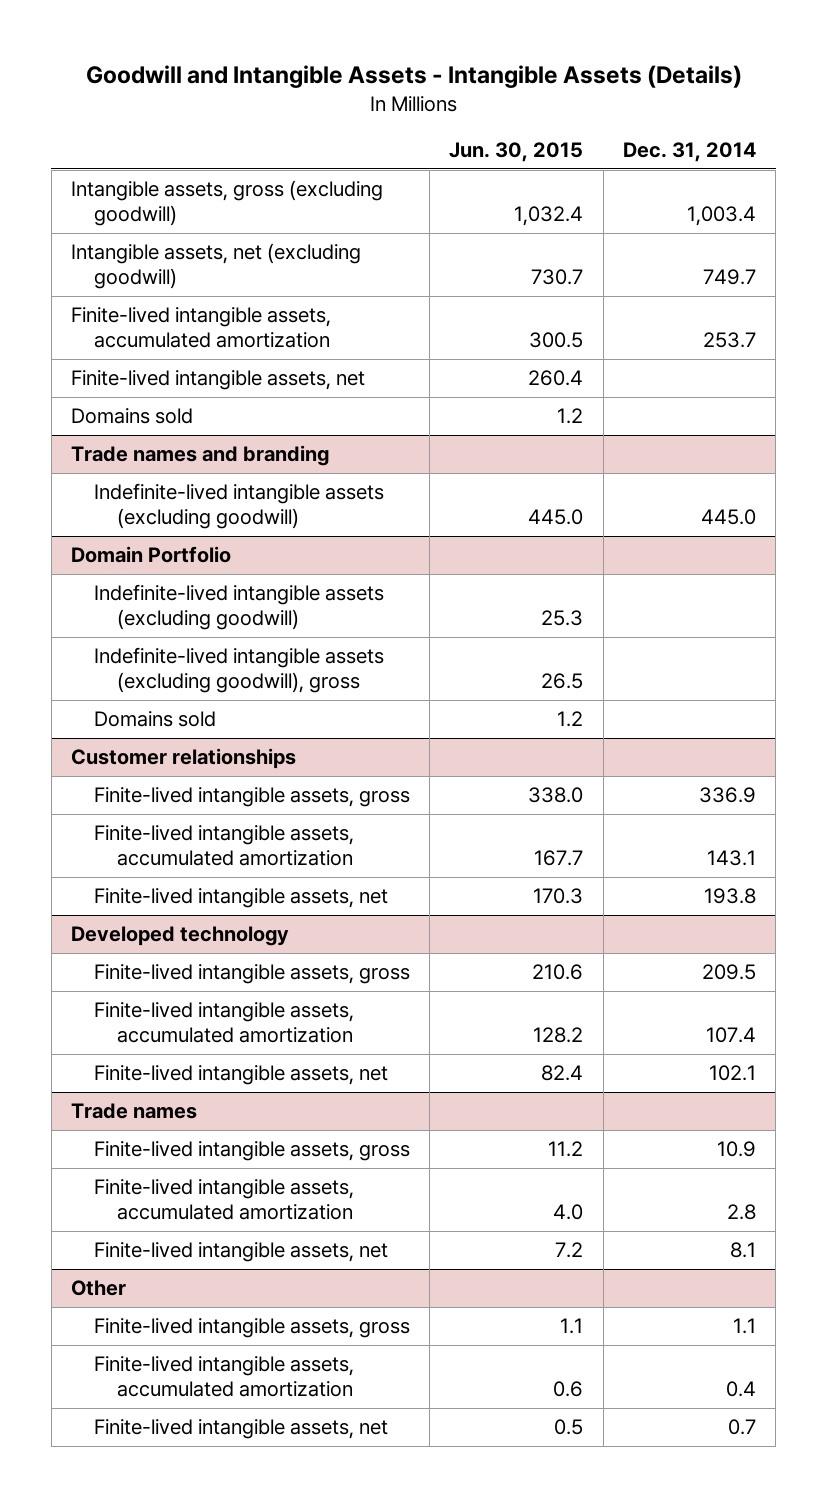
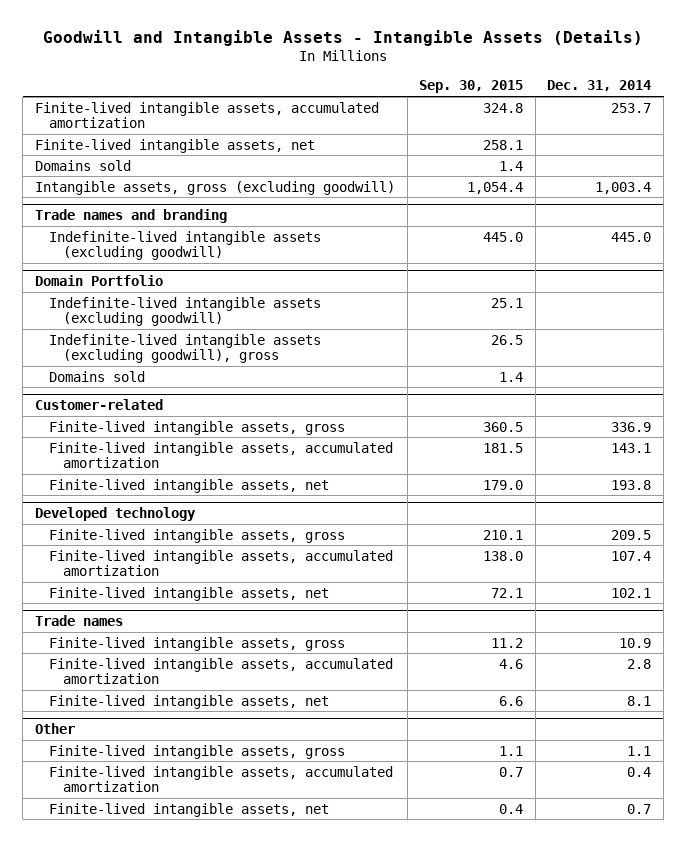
[449,142,584,163] Jun. 30, 2015 -> none
none -> [419,80,524,94] Sep. 30, 2015
[71,243,362,290] Intangible assets, net (excluding goodwill) -> none
[71,180,384,227] Intangible assets, gross (excluding goodwill) -> [34,180,395,195] Intangible assets, gross (excluding goodwill)
[71,748,297,770] Customer relationships -> none
none -> [34,399,163,411] Customer-related

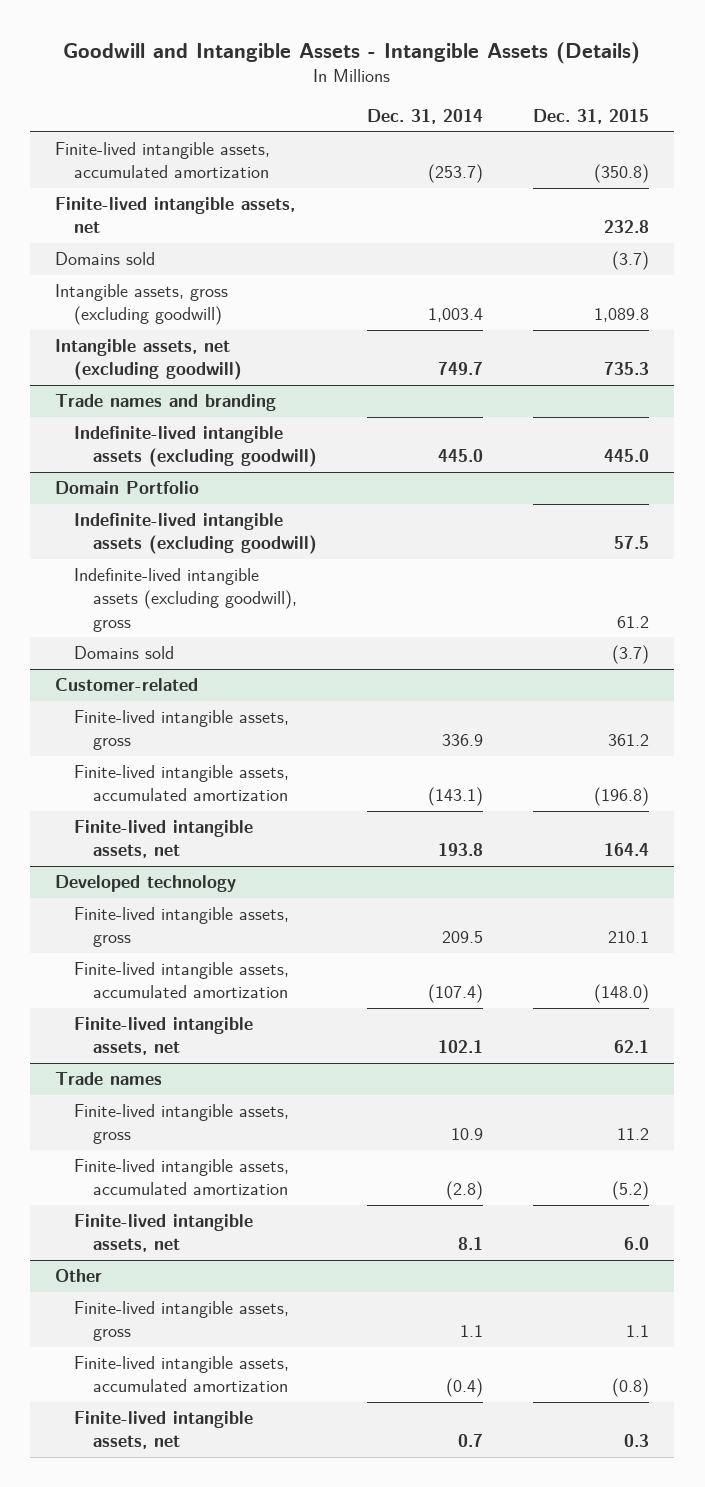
[419,80,524,94] Sep. 30, 2015 -> none
none -> [533,109,650,125] Dec. 31, 2015
[611,102,652,113] 253.7 -> [428,164,484,184] (253.7)
none -> [55,339,243,381] Intangible assets, net (excluding goodwill)
[611,442,652,453] 143.1 -> [428,787,484,807] (143.1)
[611,550,652,561] 107.4 -> [428,984,484,1004] (107.4)
[627,658,652,669] 2.8 -> [446,1181,484,1201] (2.8)
[627,766,652,777] 0.4 -> [446,1378,484,1398] (0.4)

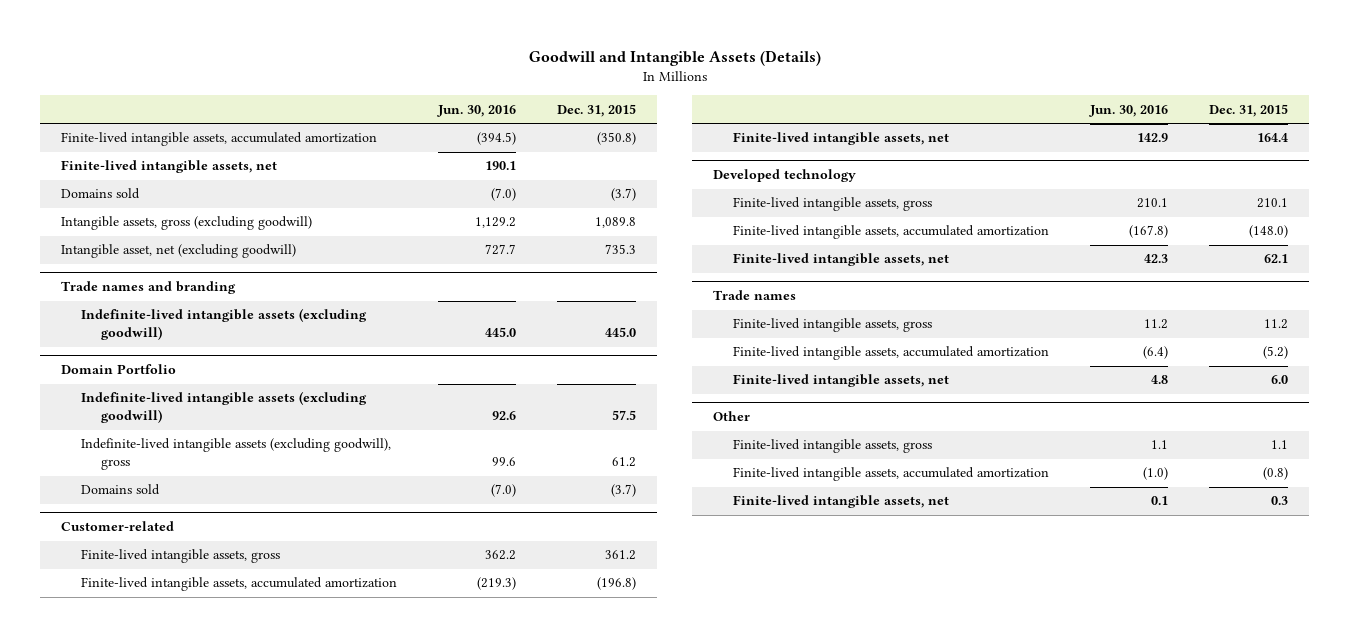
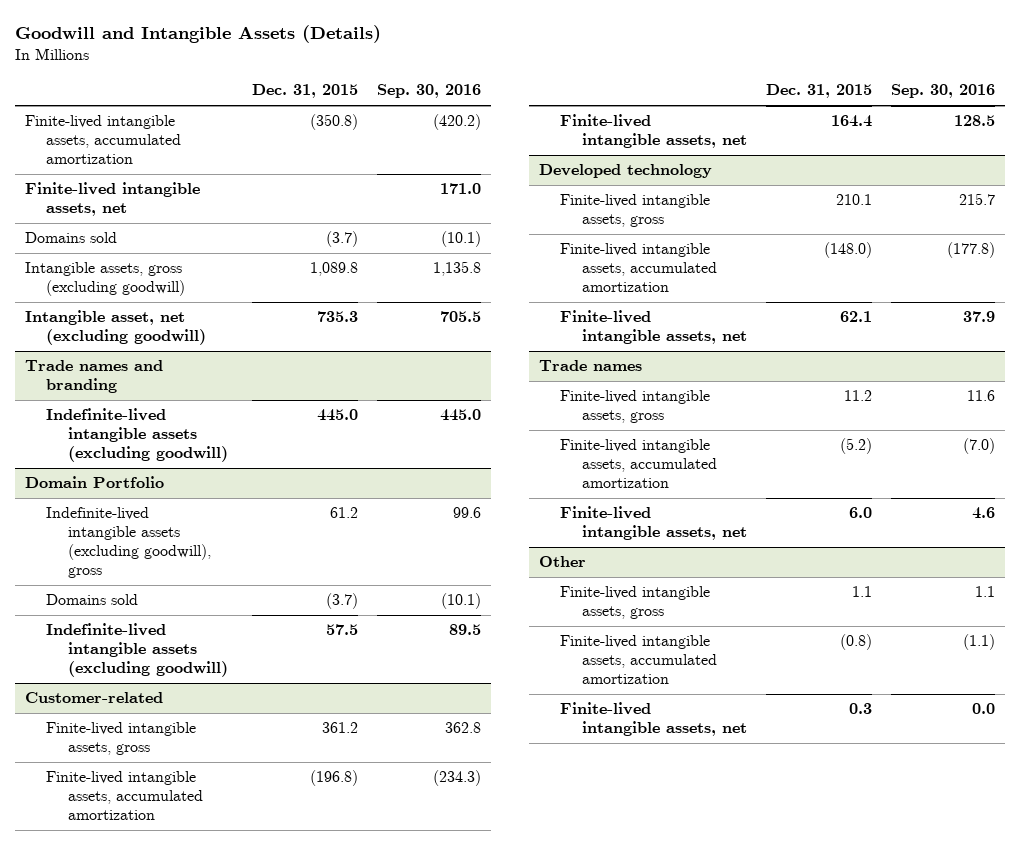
[437,104,517,117] Jun. 30, 2016 -> none
none -> [377,84,482,99] Sep. 30, 2016
[81,391,368,424] Indefinite-lived intangible assets (excluding goodwill) -> [46,623,228,678] Indefinite-lived intangible assets (excluding goodwill)

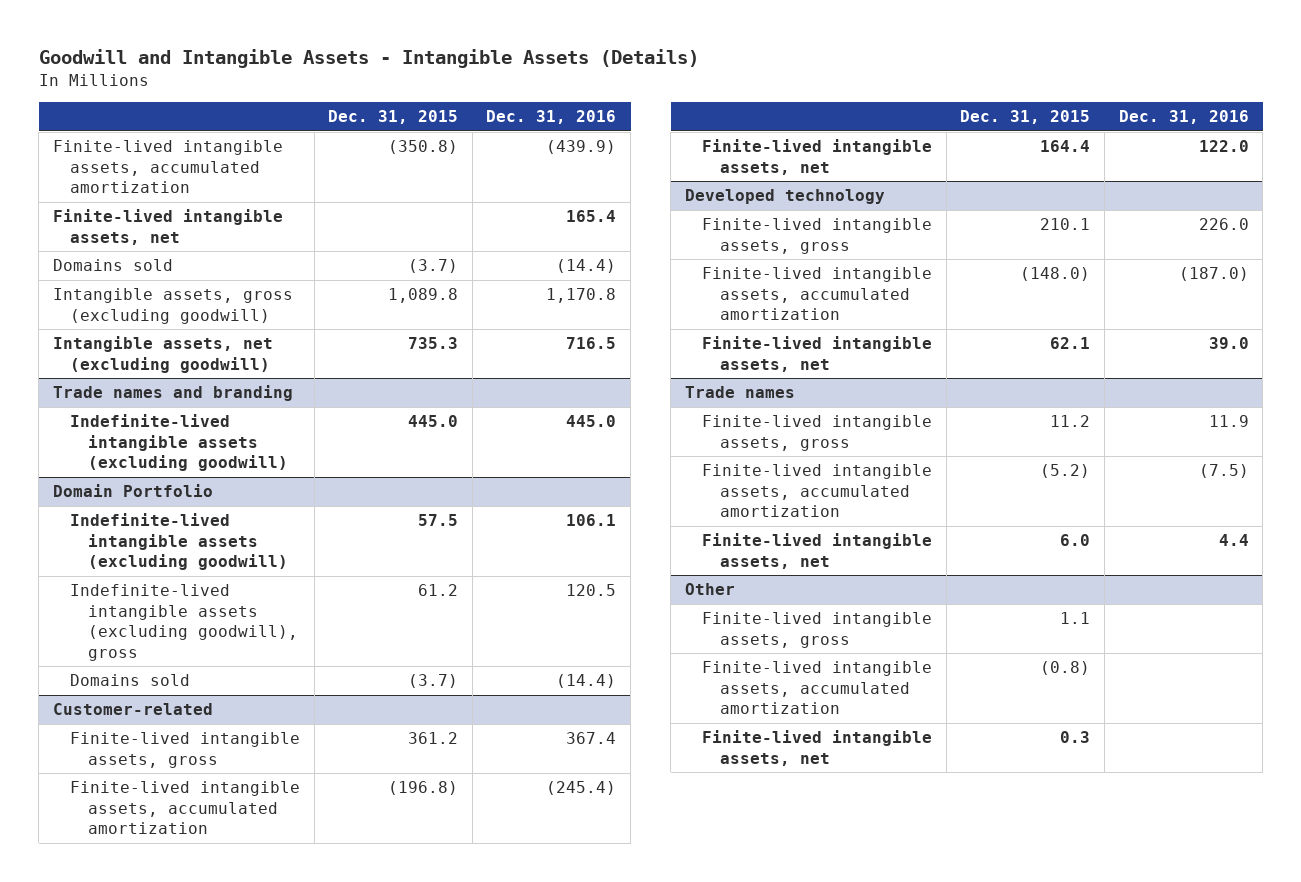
[15,25,382,44] Goodwill and Intangible Assets (Details) -> [38,48,699,68] Goodwill and Intangible Assets - Intangible Assets (Details)
[377,84,482,99] Sep. 30, 2016 -> none
none -> [486,110,617,125] Dec. 31, 2016
[24,310,207,346] Intangible asset, net (excluding goodwill) -> [52,336,273,373] Intangible assets, net (excluding goodwill)
[46,623,228,678] Indefinite-lived intangible assets (excluding goodwill) -> [70,513,288,571] Indefinite-lived intangible assets (excluding goodwill)

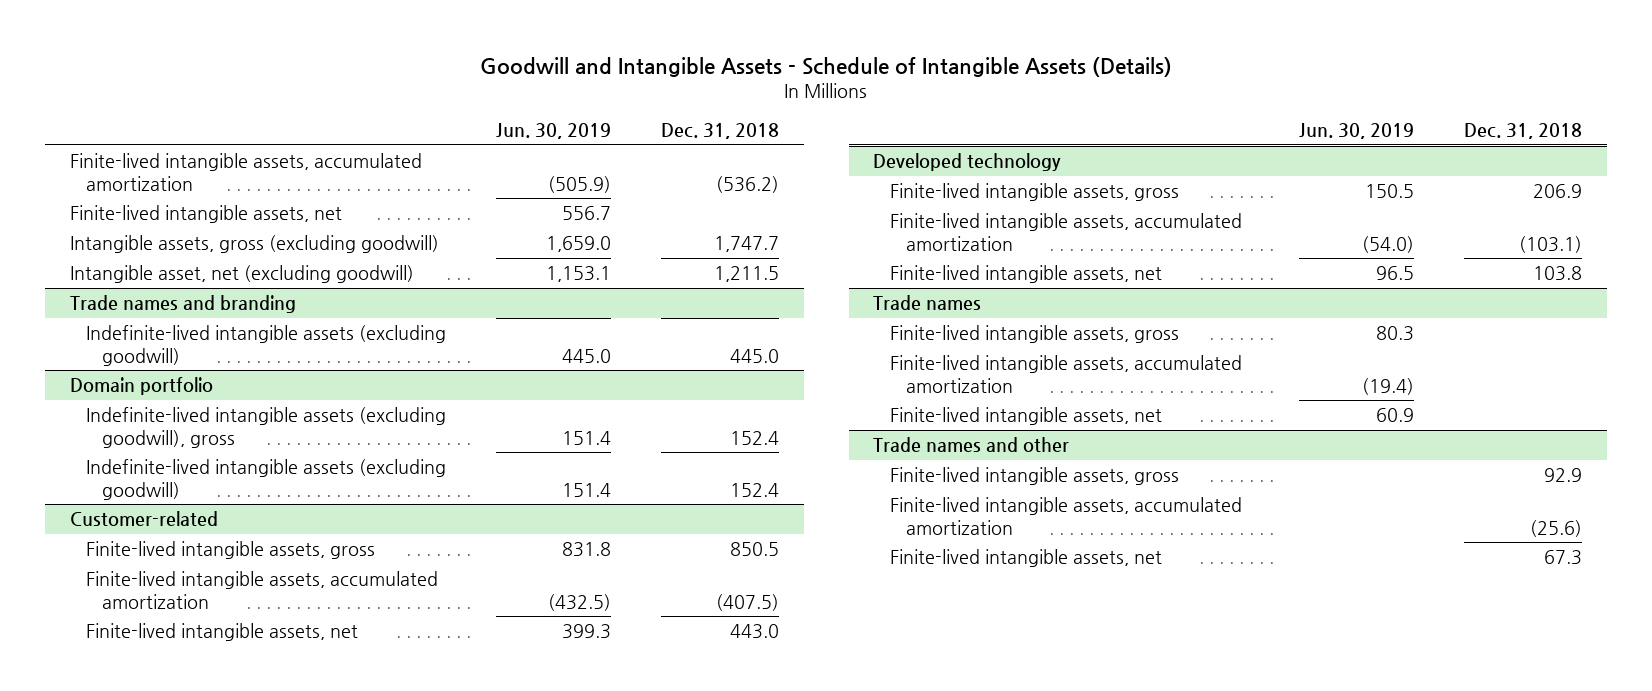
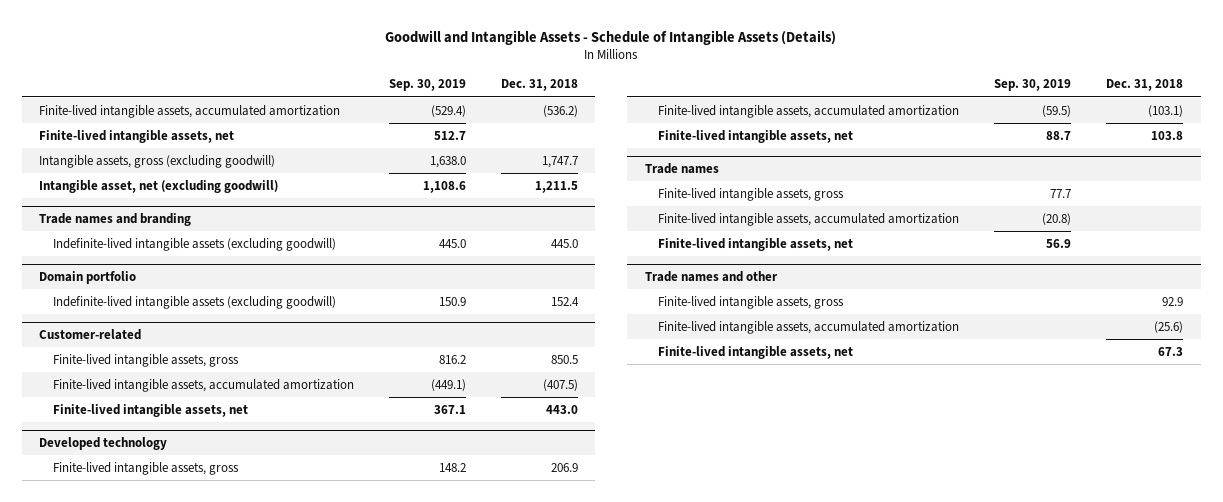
[495,122,611,139] Jun. 30, 2019 -> none
none -> [388,79,466,92] Sep. 30, 2019
[86,407,447,448] Indefinite-lived intangible assets (excluding goodwill), gross -> none

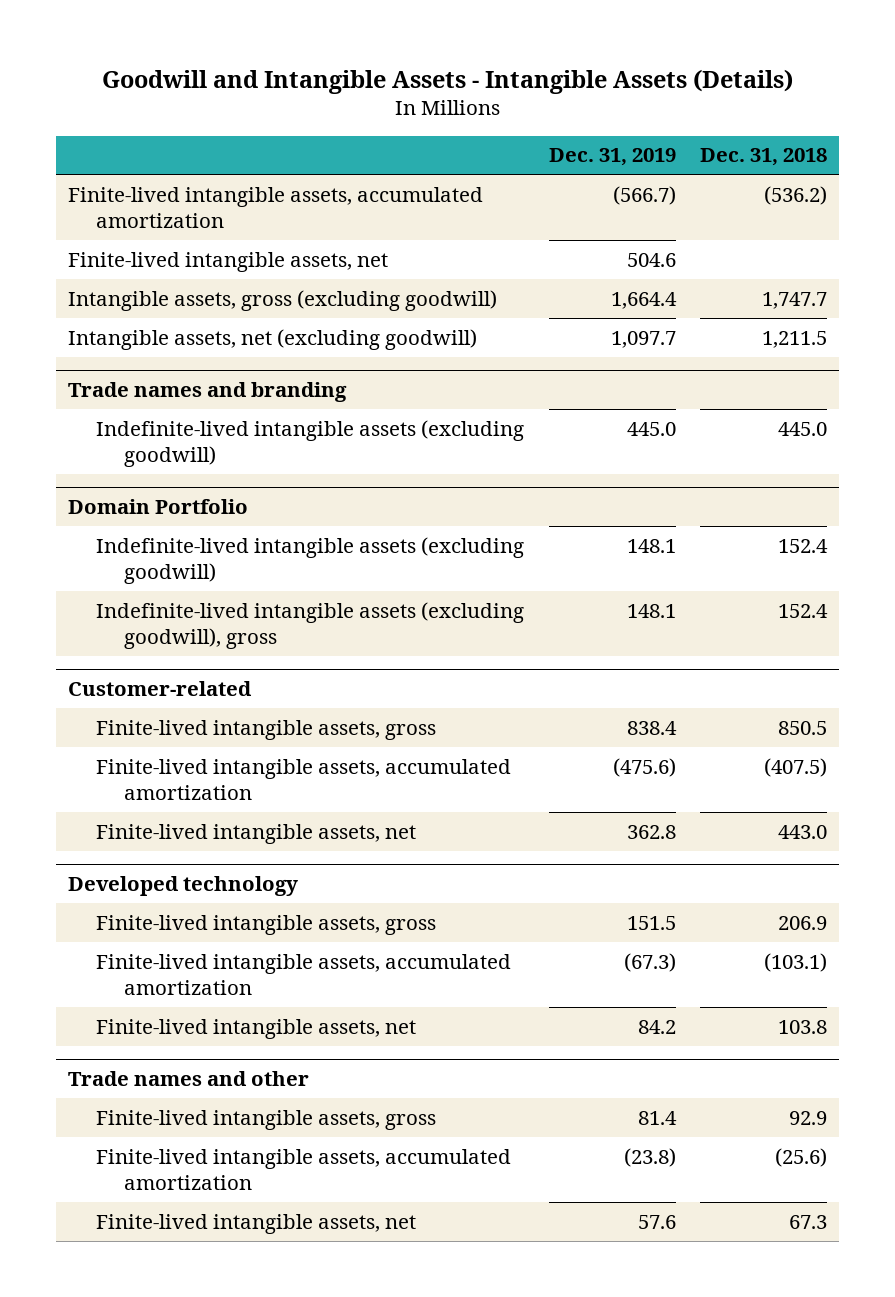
[385,29,837,45] Goodwill and Intangible Assets - Schedule of Intangible Assets (Details) -> [101,68,793,94] Goodwill and Intangible Assets - Intangible Assets (Details)
[388,79,466,92] Sep. 30, 2019 -> none
none -> [548,148,676,167] Dec. 31, 2019
[39,179,279,193] Intangible asset, net (excluding goodwill) -> [68,328,478,350] Intangible assets, net (excluding goodwill)
[39,270,137,284] Domain portfolio -> [68,498,249,514] Domain Portfolio
none -> [96,601,525,649] Indefinite-lived intangible assets (excluding goodwill), gross
[644,162,719,174] Trade names -> none
[658,187,845,201] Finite-lived intangible assets, gross -> none
[658,212,960,226] Finite-lived intangible assets, accumulated amortization -> none
[658,237,854,251] Finite-lived intangible assets, net -> none

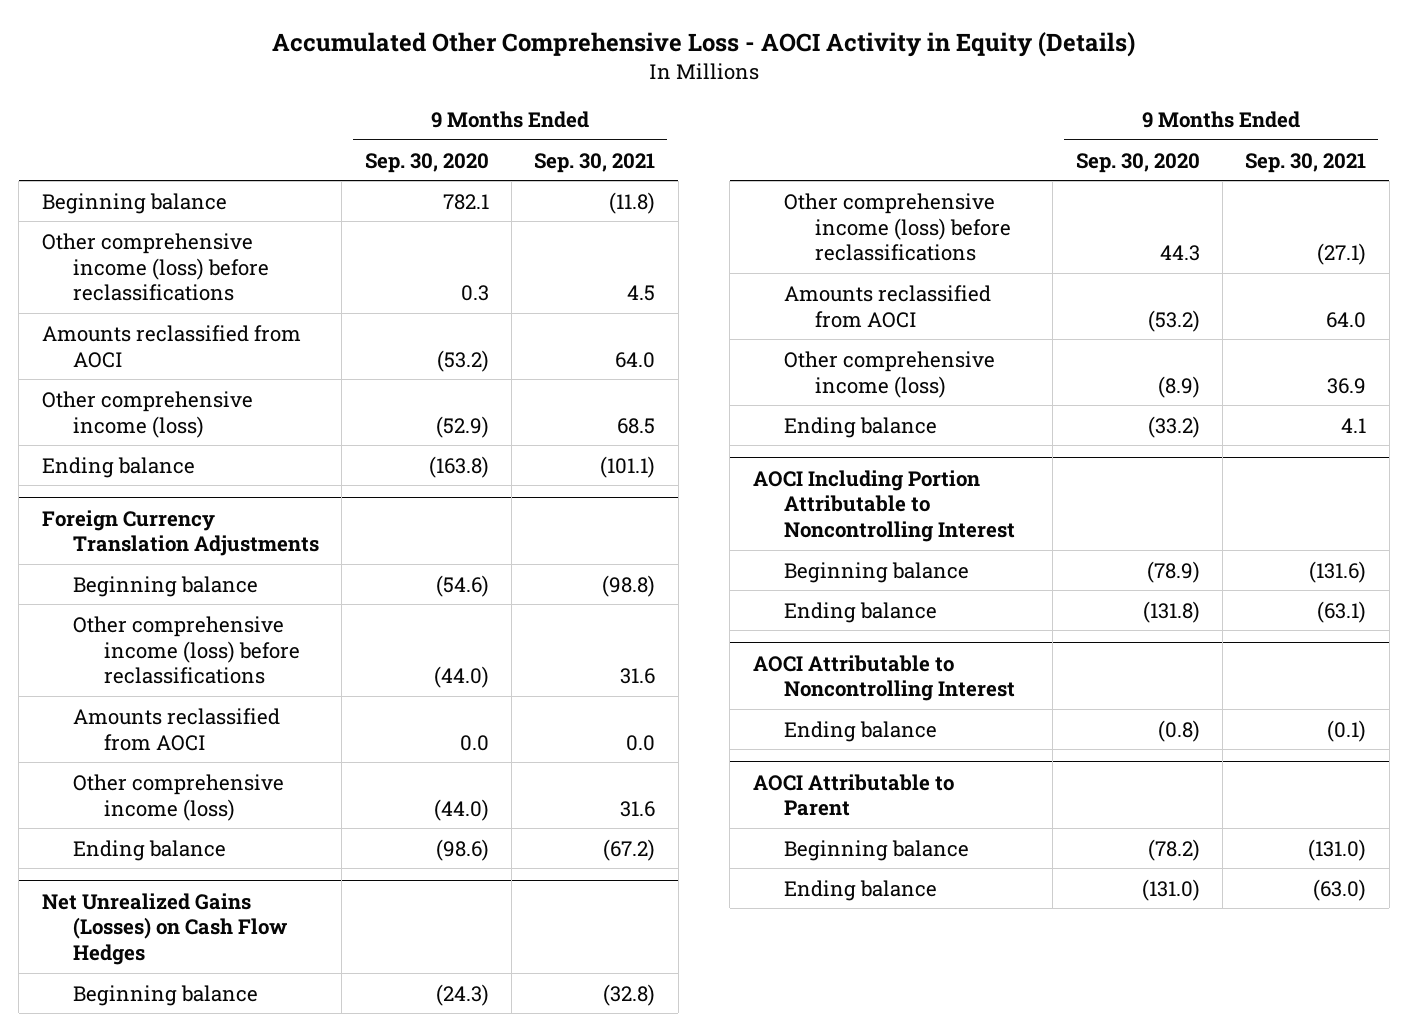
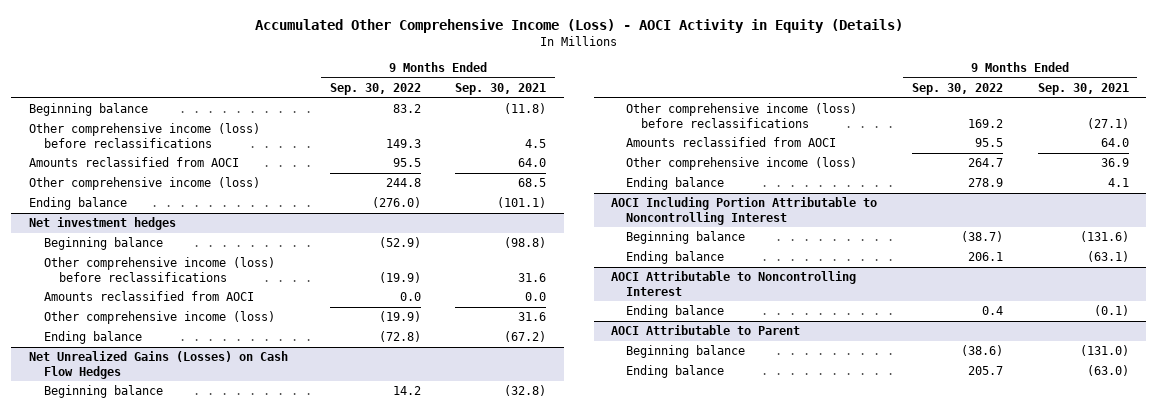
[271,31,1135,57] Accumulated Other Comprehensive Loss - AOCI Activity in Equity (Details) -> [254,18,903,33] Accumulated Other Comprehensive Income (Loss) - AOCI Activity in Equity (Details)
[364,152,489,173] Sep. 30, 2020 -> none
none -> [329,83,421,96] Sep. 30, 2022
[41,509,319,557] Foreign Currency Translation Adjustments -> [28,217,176,231] Net investment hedges

